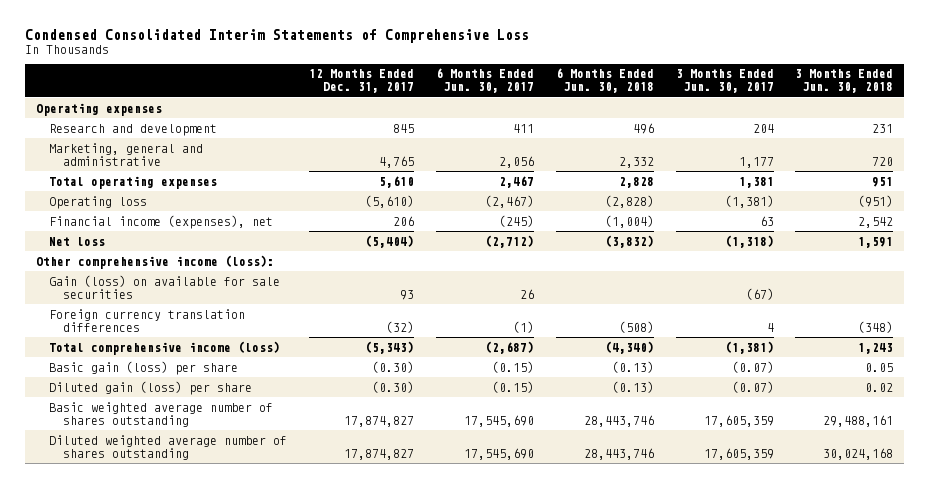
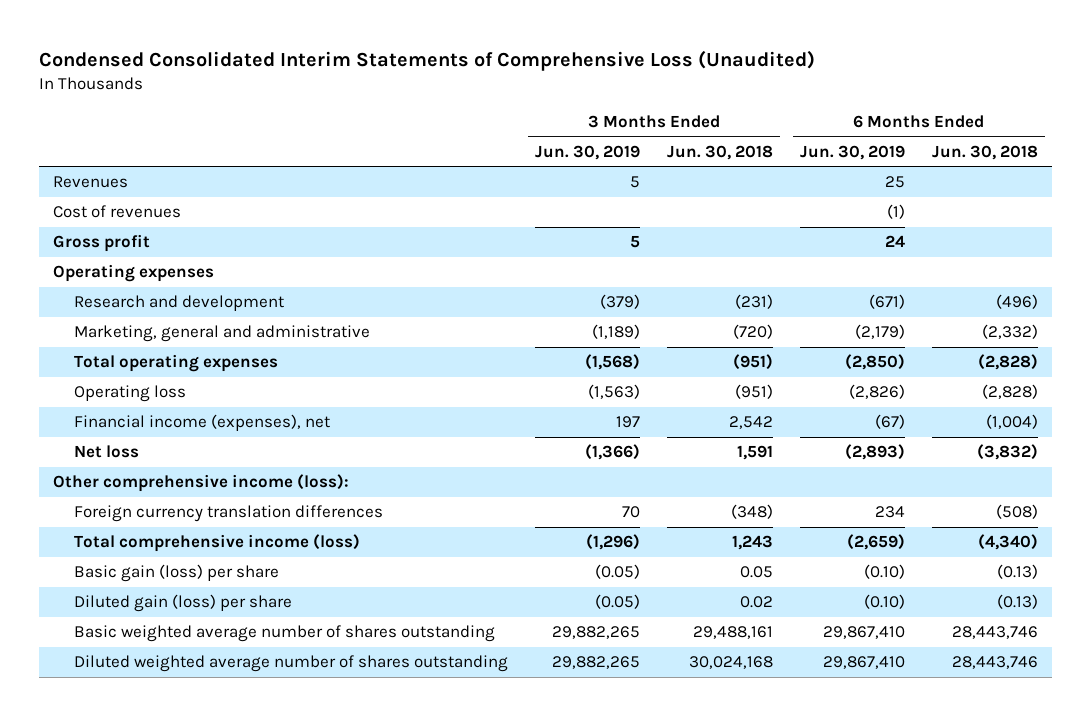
[24,29,529,44] Condensed Consolidated Interim Statements of Comprehensive Loss -> [39,49,816,71] Condensed Consolidated Interim Statements of Comprehensive Loss (Unaudited)
[309,69,415,94] 12 Months Ended Dec. 31, 2017 -> none
[435,68,534,94] 6 Months Ended Jun. 30, 2017 -> none
[675,69,774,94] 3 Months Ended Jun. 30, 2017 -> none
none -> [534,144,640,160] Jun. 30, 2019
none -> [800,144,906,160] Jun. 30, 2019
none -> [52,176,128,189] Revenues
none -> [52,205,181,219] Cost of revenues
none -> [52,234,150,253] Gross profit
[632,122,654,134] 496 -> [996,294,1039,310] (496)
[872,123,894,133] 231 -> [734,294,773,310] (231)
[618,156,654,168] 2,332 -> [982,324,1039,340] (2,332)
[872,156,894,166] 720 -> [732,324,773,340] (720)
[618,176,654,188] 2,828 -> [978,354,1039,371] (2,828)
[872,176,894,187] 951 -> [732,354,773,371] (951)
[49,274,281,299] Gain (loss) on available for sale securities -> none

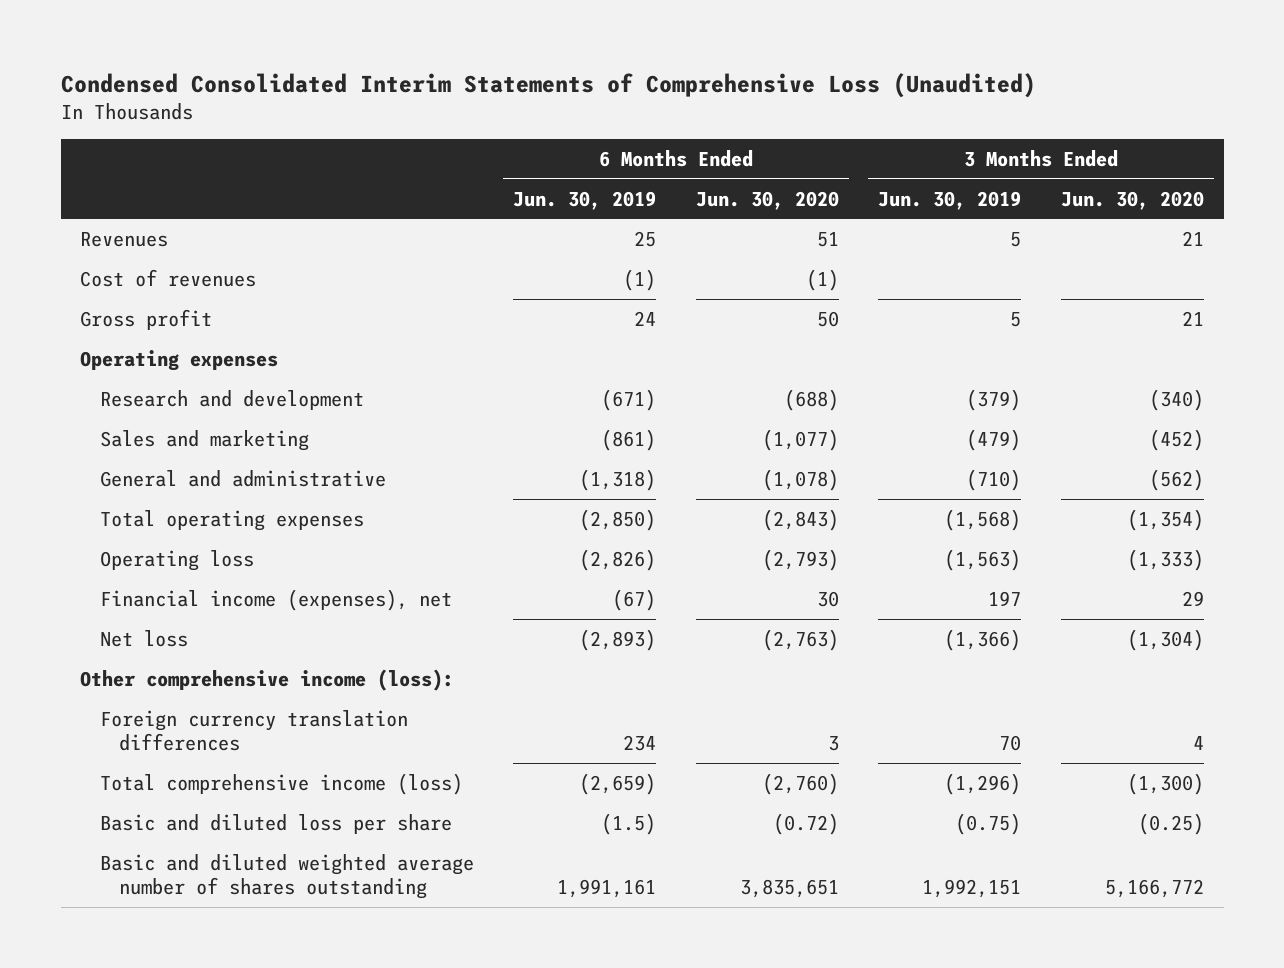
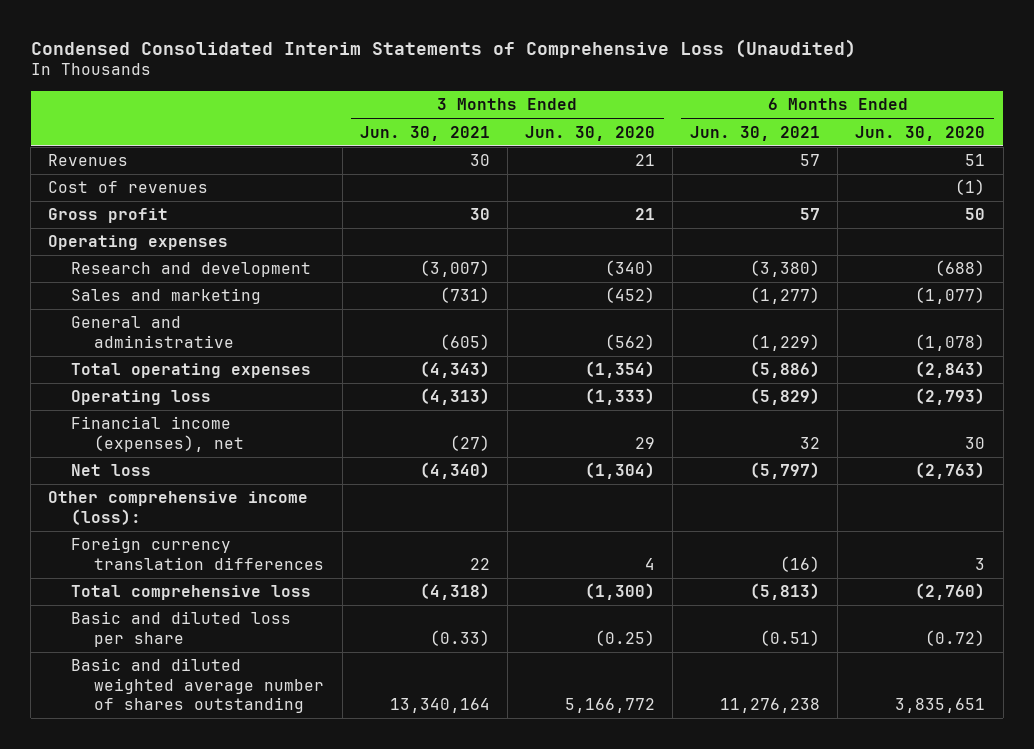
[513,190,657,210] Jun. 30, 2019 -> none
[878,190,1022,210] Jun. 30, 2019 -> none
none -> [359,125,490,141] Jun. 30, 2021
none -> [690,125,821,141] Jun. 30, 2021
[99,772,463,795] Total comprehensive income (loss) -> [71,585,312,601] Total comprehensive loss

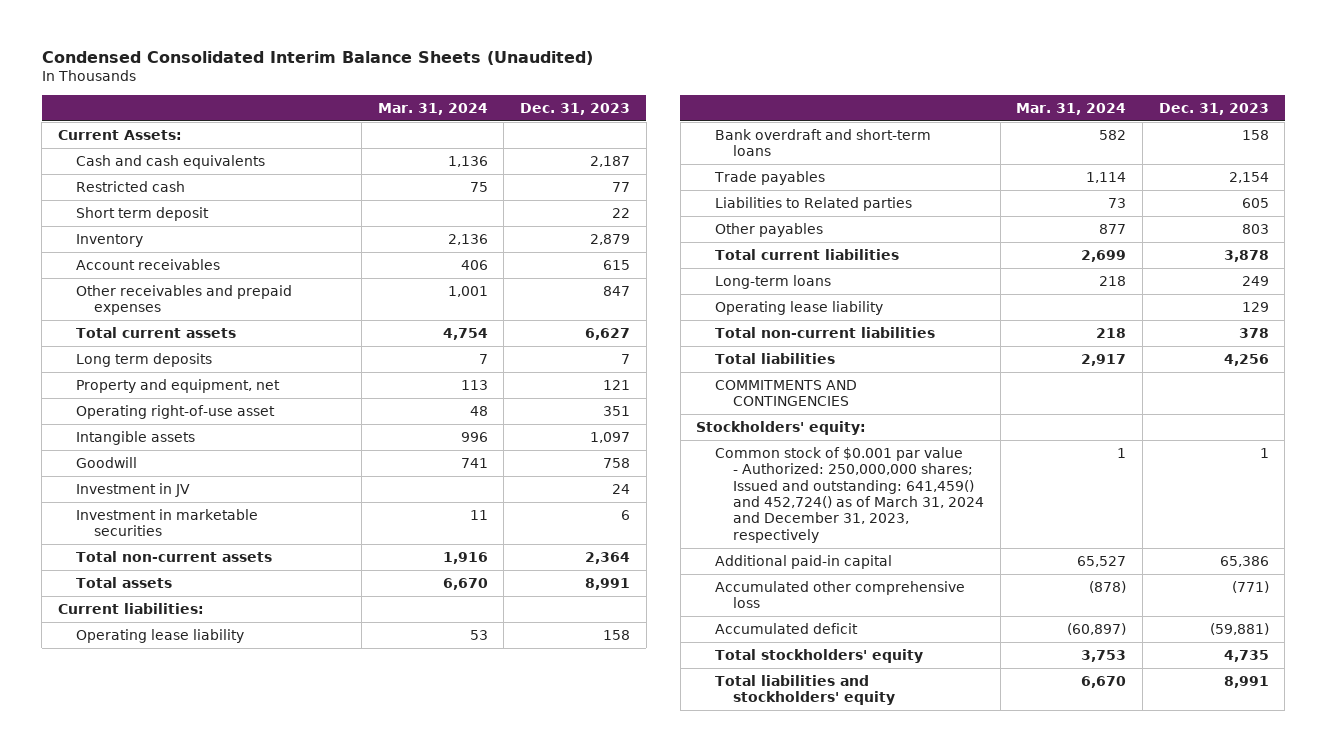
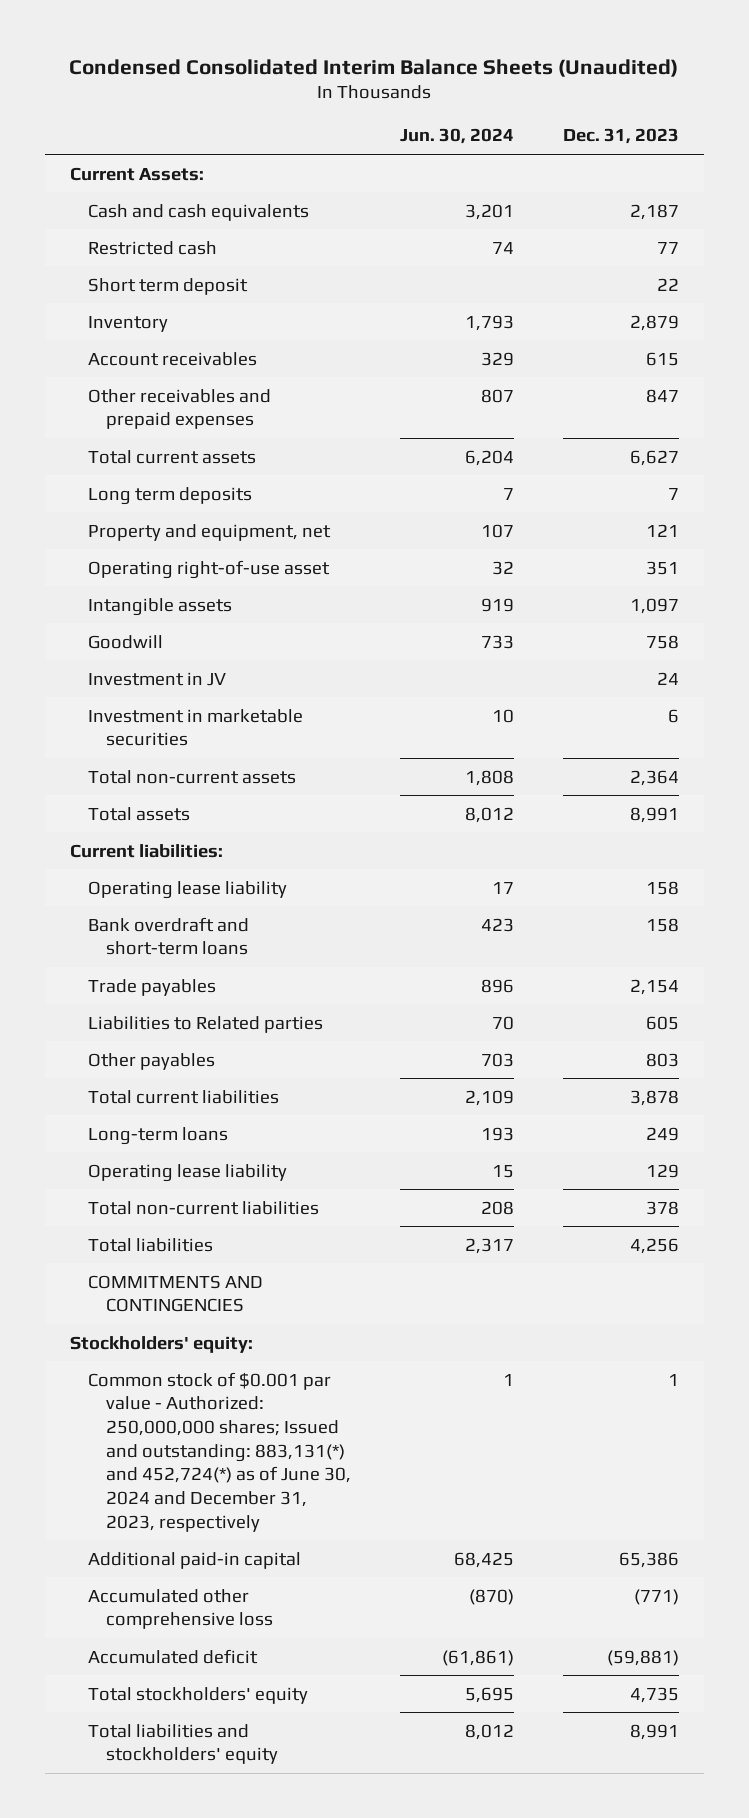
[377,102,488,115] Mar. 31, 2024 -> none
none -> [400,128,515,145] Jun. 30, 2024
[714,446,984,543] Common stock of $0.001 par value - Authorized: 250,000,000 shares; Issued and outstanding: 641,459() and 452,724() as of March 31, 2024 and December 31, 2023, respectively -> [87,1371,352,1532] Common stock of $0.001 par value - Authorized: 250,000,000 shares; Issued and outstanding: 883,131(*) and 452,724(*) as of June 30, 2024 and December 31, 2023, respectively

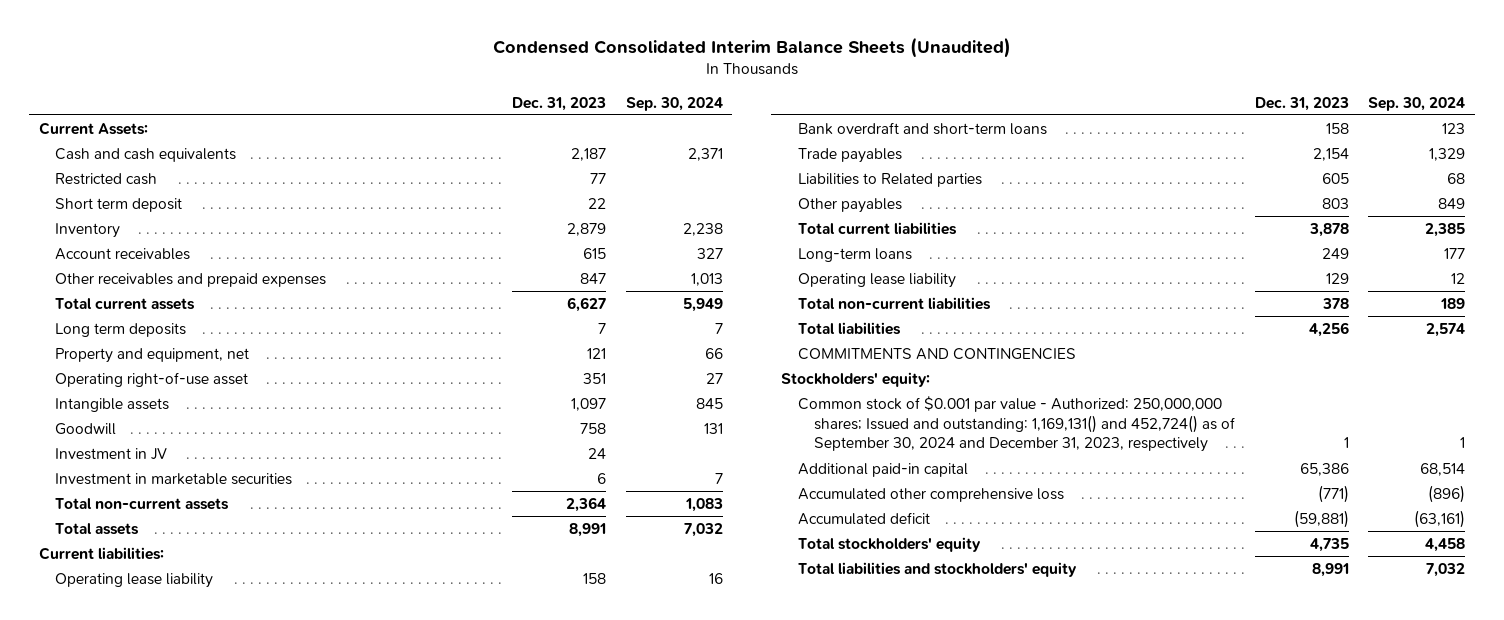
[400,128,515,145] Jun. 30, 2024 -> none
none -> [625,96,723,111] Sep. 30, 2024
[87,1371,352,1532] Common stock of $0.001 par value - Authorized: 250,000,000 shares; Issued and outstanding: 883,131(*) and 452,724(*) as of June 30, 2024 and December 31, 2023, respectively -> [797,395,1236,453] Common stock of $0.001 par value - Authorized: 250,000,000 shares; Issued and outstanding: 1,169,131() and 452,724() as of September 30, 2024 and December 31, 2023, respectively

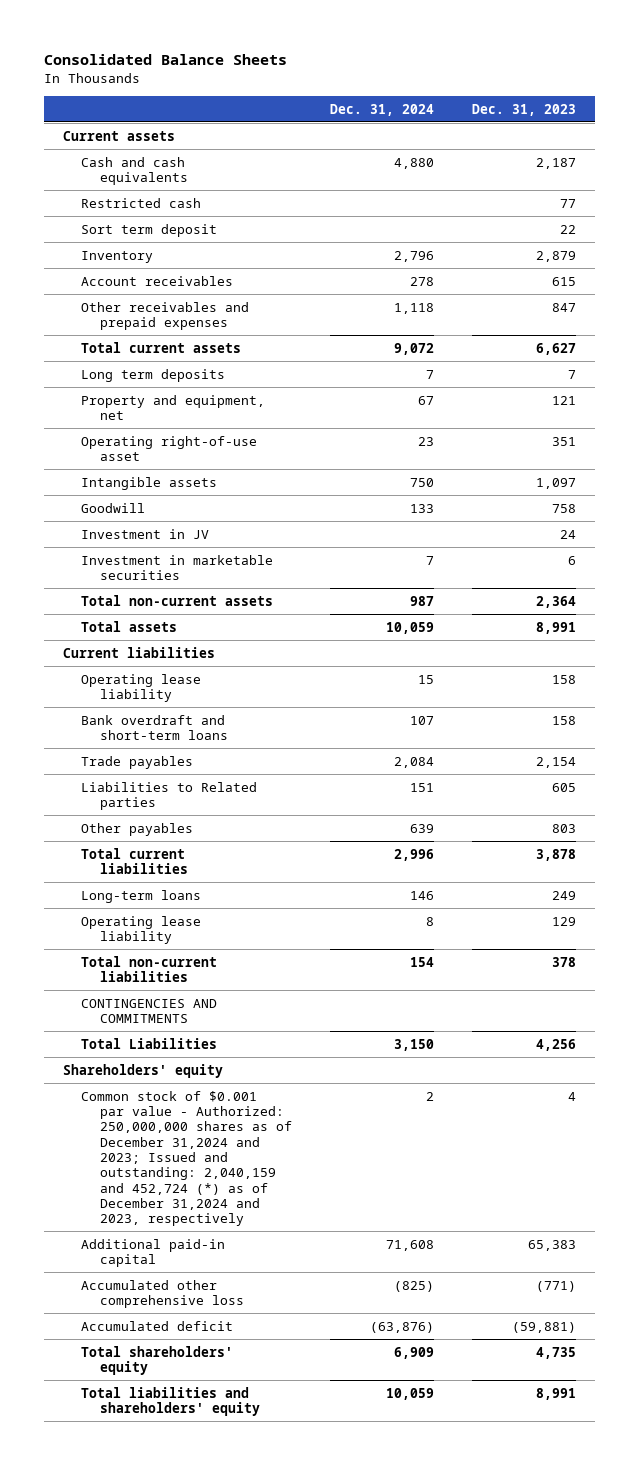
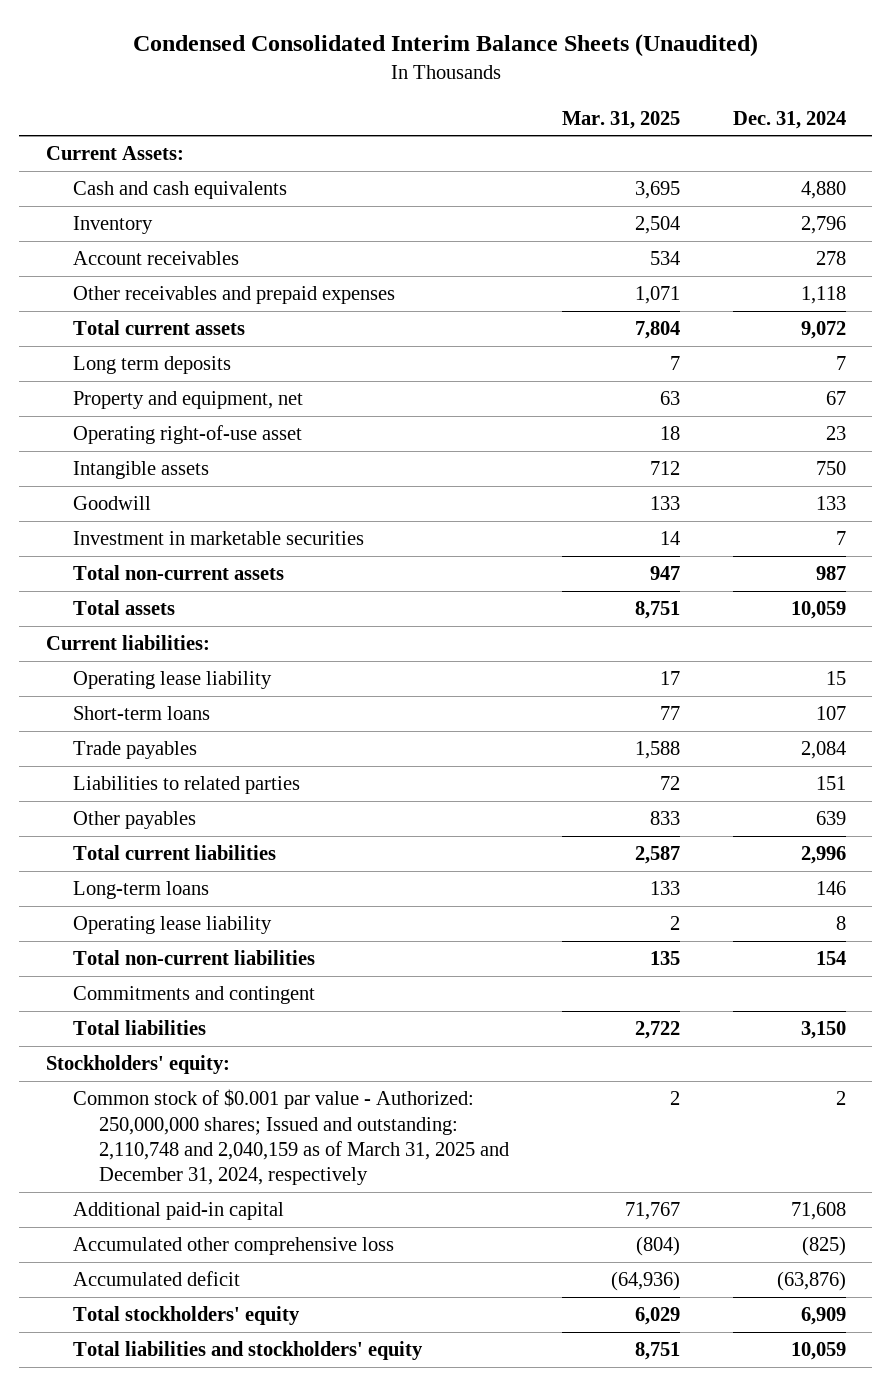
[44,53,288,65] Consolidated Balance Sheets -> [132,34,758,58] Condensed Consolidated Interim Balance Sheets (Unaudited)
[471,103,576,116] Dec. 31, 2023 -> none
none -> [562,110,681,129] Mar. 31, 2025
[63,130,176,141] Current assets -> [45,146,184,161] Current Assets:
[81,197,202,208] Restricted cash -> none
[81,223,218,237] Sort term deposit -> none
[81,528,210,539] Investment in JV -> none
[63,646,216,658] Current liabilities -> [45,635,210,651] Current liabilities:
[81,714,228,741] Bank overdraft and short-term loans -> [72,706,210,721] Short-term loans
[81,781,258,811] Liabilities to Related parties -> [72,776,300,795] Liabilities to related parties
[81,998,218,1024] CONTINGENCIES AND COMMITMENTS -> [72,986,315,1005] Commitments and contingent
[81,1037,218,1049] Total Liabilities -> [72,1020,206,1036] Total liabilities
[63,1063,224,1078] Shareholders' equity -> [45,1055,230,1075] Stockholders' equity:
[81,1090,292,1227] Common stock of $0.001 par value - Authorized: 250,000,000 shares as of December 31,2024 and 2023; Issued and outstanding: 2,040,159 and 452,724 (*) as of December 31,2024 and 2023, respectively -> [72,1089,510,1186] Common stock of $0.001 par value - Authorized: 250,000,000 shares; Issued and outstanding: 2,110,748 and 2,040,159 as of March 31, 2025 and December 31, 2024, respectively
[81,1345,234,1376] Total shareholders' equity -> [72,1306,300,1326] Total stockholders' equity
[81,1386,260,1417] Total liabilities and shareholders' equity -> [72,1341,423,1361] Total liabilities and stockholders' equity

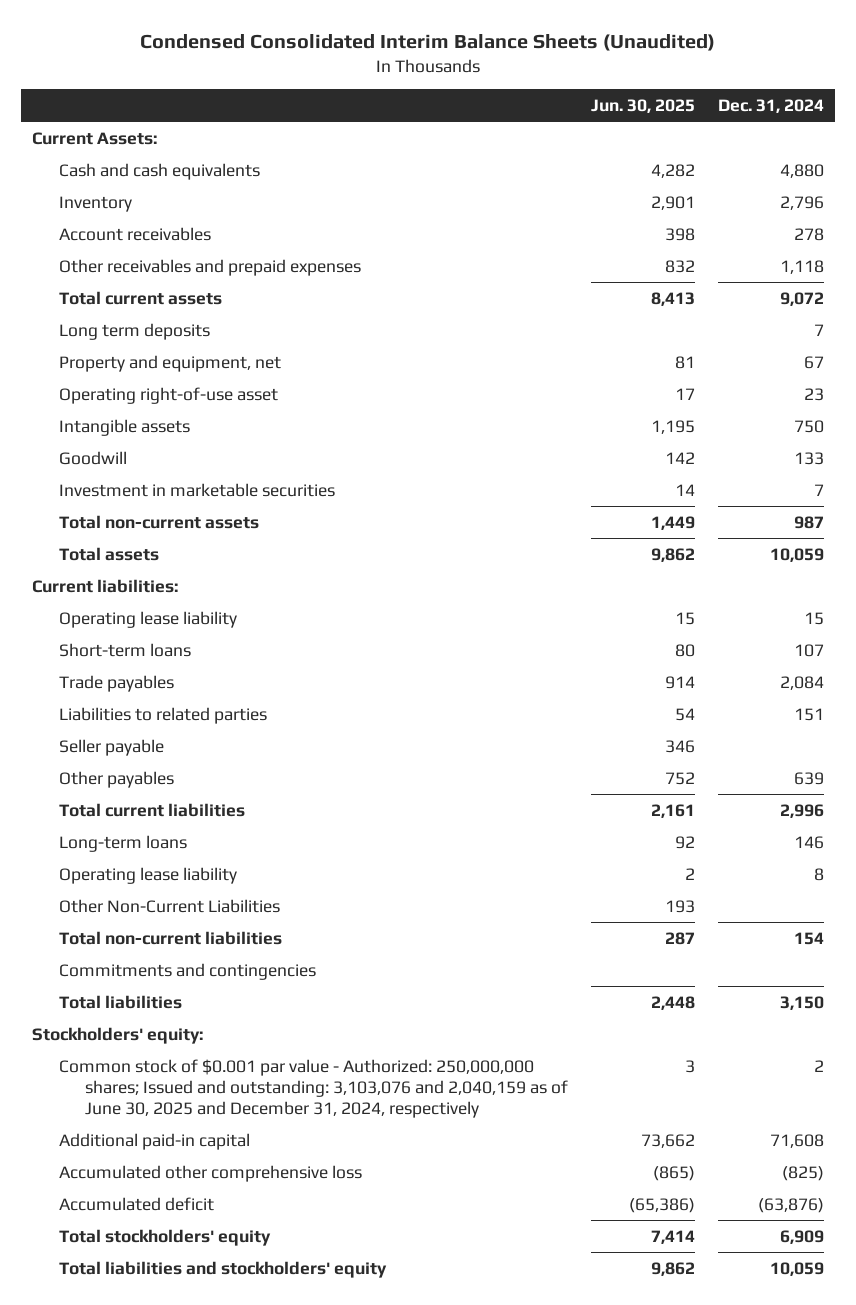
[562,110,681,129] Mar. 31, 2025 -> none
none -> [590,99,695,114] Jun. 30, 2025
none -> [58,738,164,756] Seller payable
none -> [58,898,280,913] Other Non-Current Liabilities
[72,986,315,1005] Commitments and contingent -> [58,962,316,980] Commitments and contingencies
[72,1089,510,1186] Common stock of $0.001 par value - Authorized: 250,000,000 shares; Issued and outstanding: 2,110,748 and 2,040,159 as of March 31, 2025 and December 31, 2024, respectively -> [58,1058,569,1118] Common stock of $0.001 par value - Authorized: 250,000,000 shares; Issued and outstanding: 3,103,076 and 2,040,159 as of June 30, 2025 and December 31, 2024, respectively

